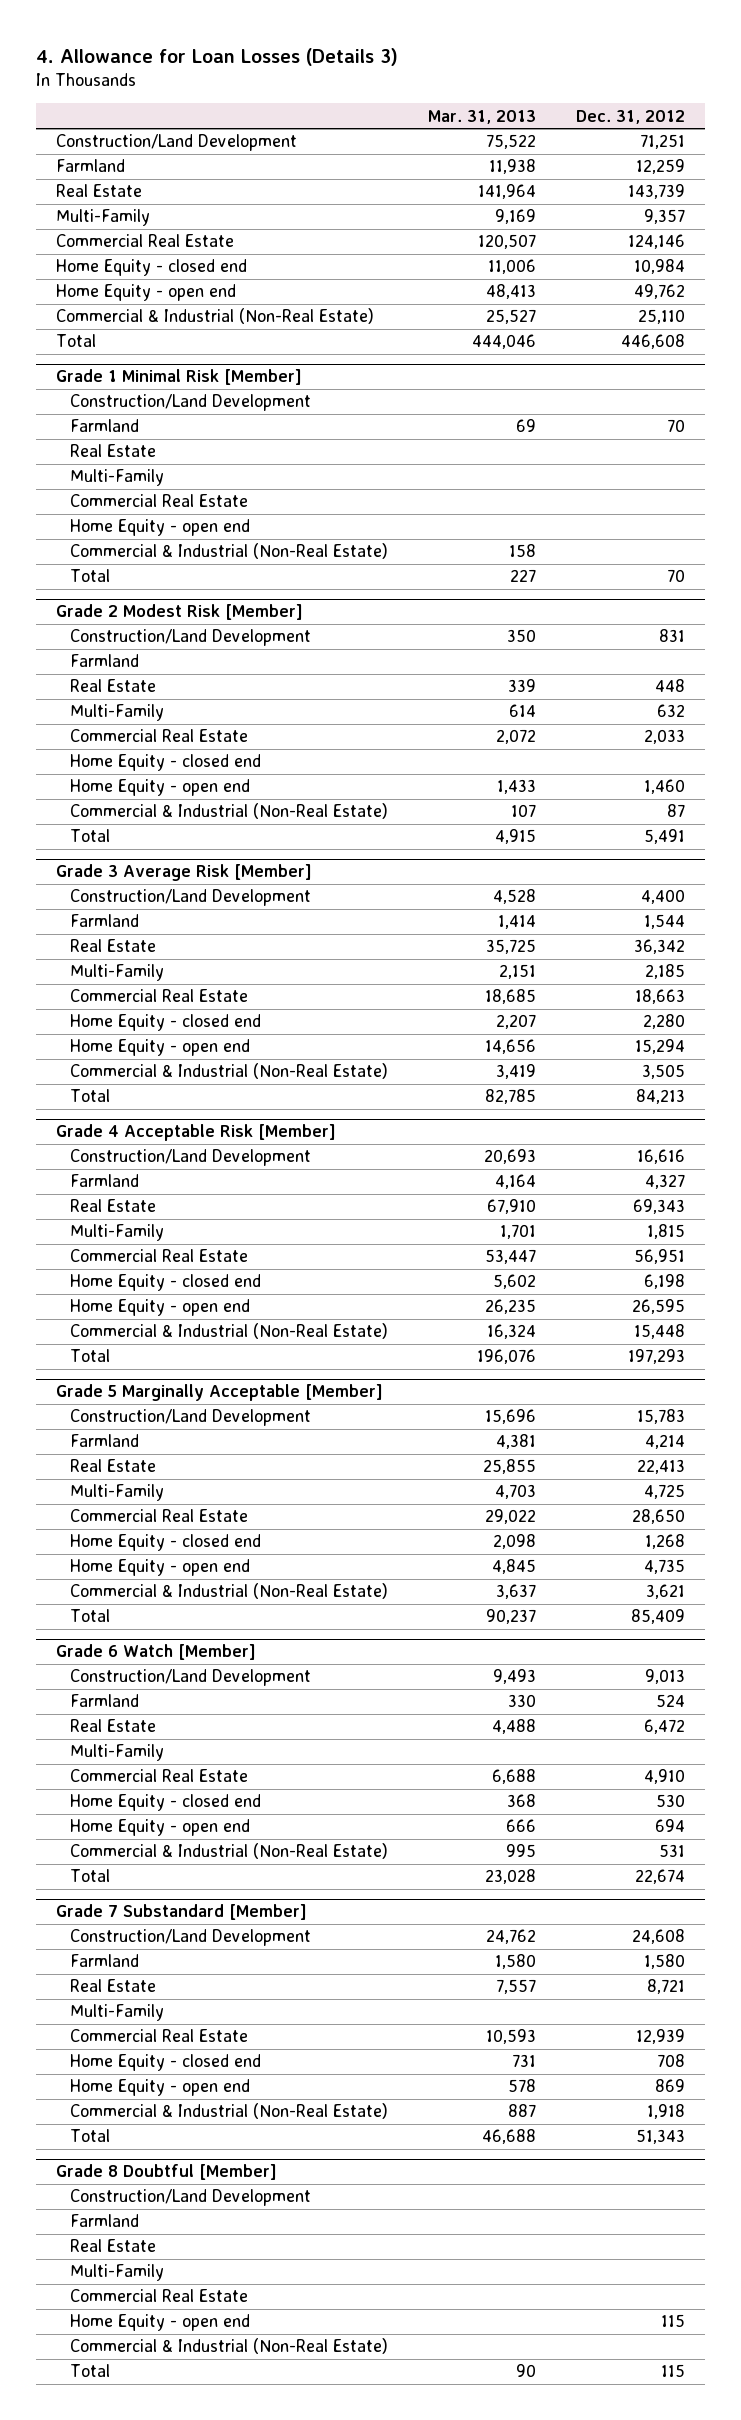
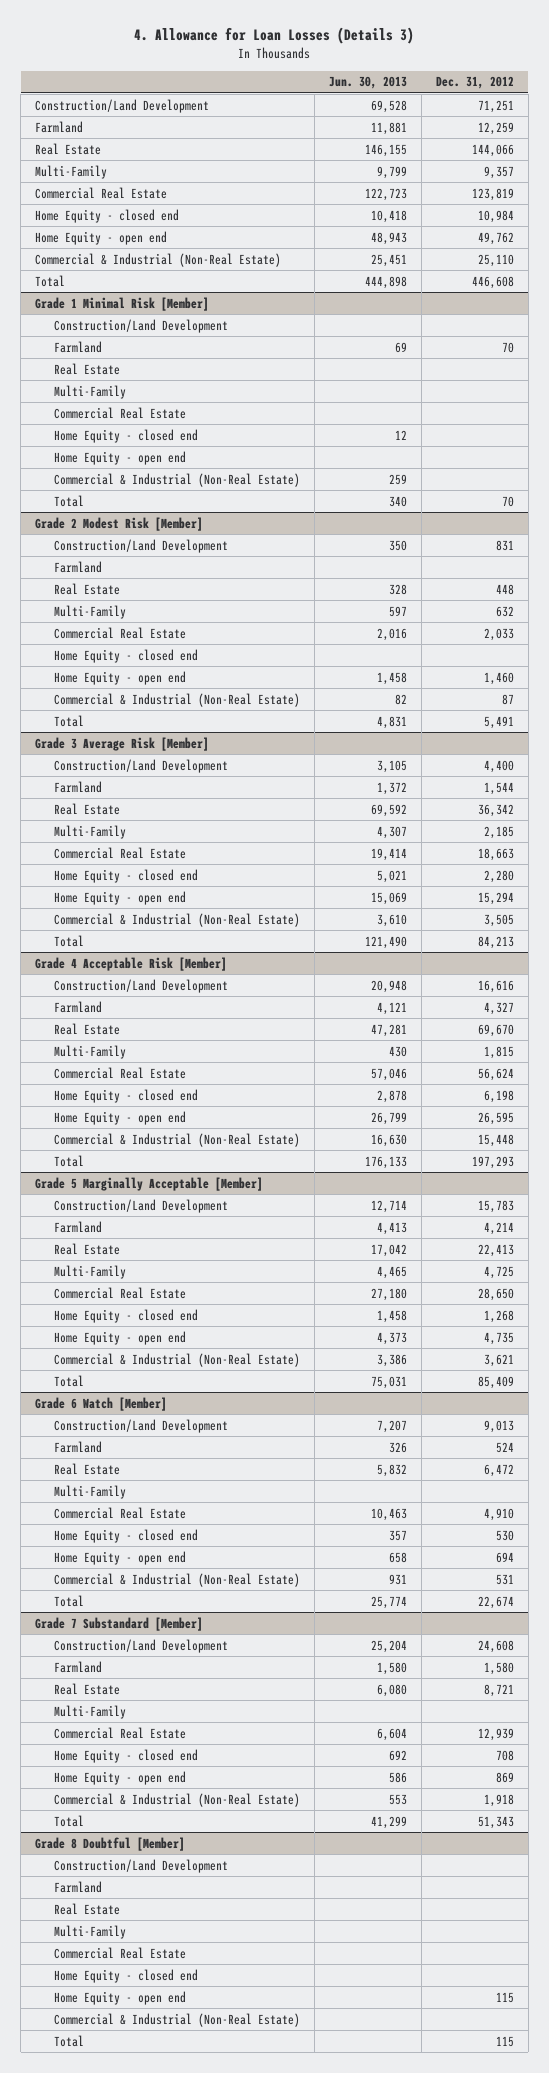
[427,109,536,124] Mar. 31, 2013 -> none
none -> [328,76,407,90] Jun. 30, 2013
[628,184,686,200] 143,739 -> [471,143,514,157] 144,066
[628,234,686,250] 124,146 -> [471,187,514,201] 123,819
none -> [53,428,198,443] Home Equity - closed end
[633,1199,686,1215] 69,343 -> [477,1023,514,1037] 69,670
[634,1249,686,1265] 56,951 -> [477,1067,514,1081] 56,624
none -> [53,1968,198,1983] Home Equity - closed end

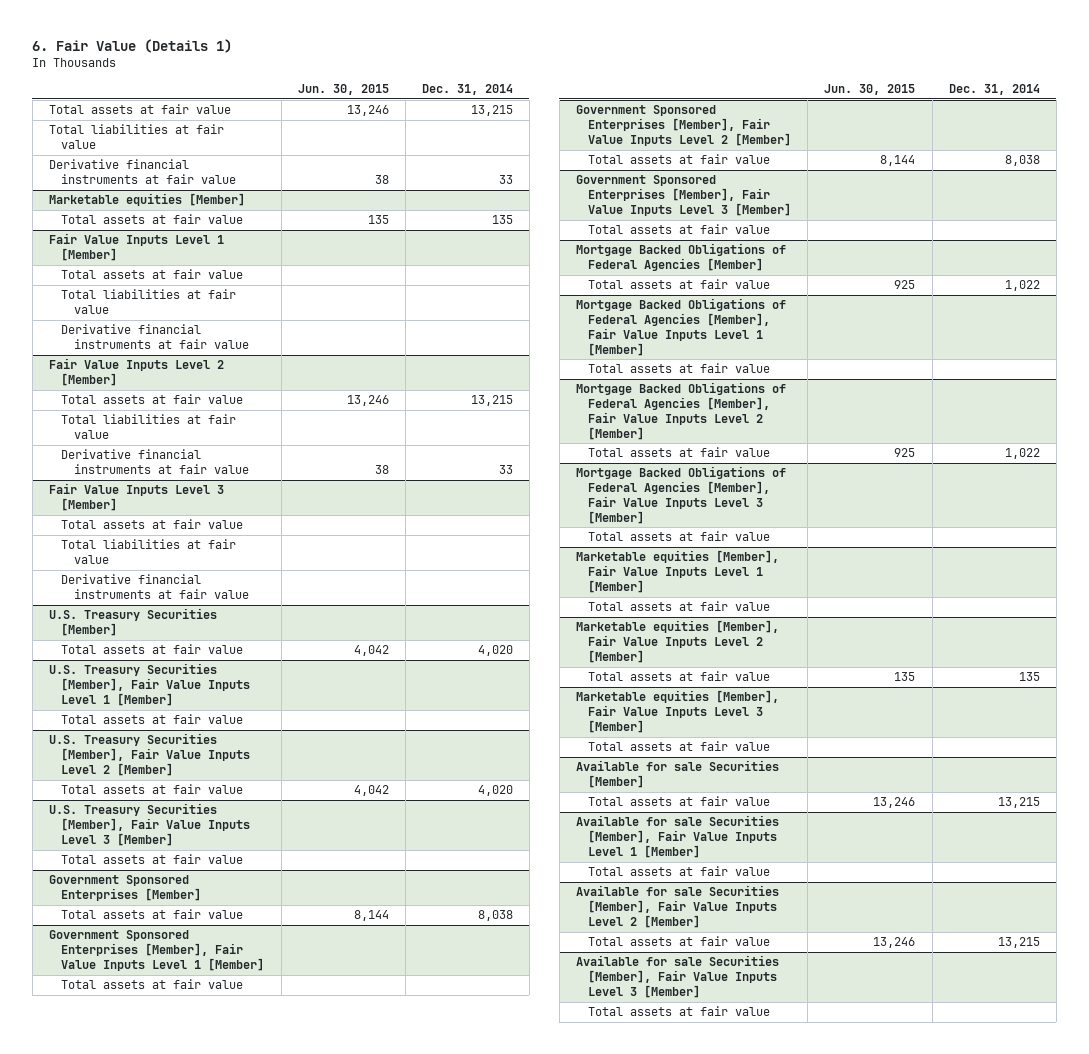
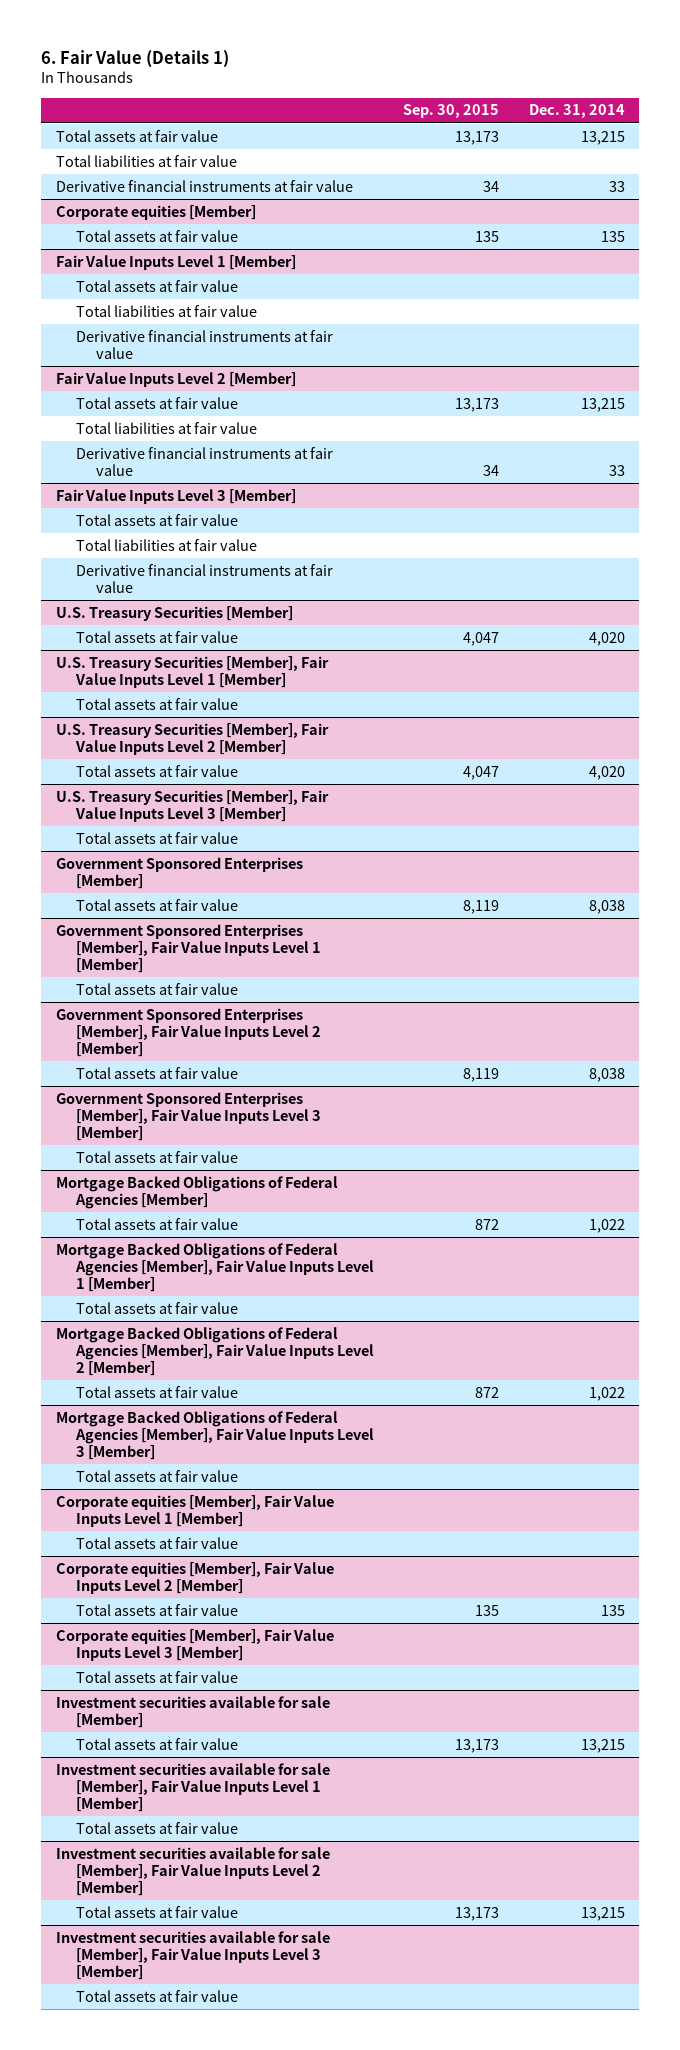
[297,84,389,96] Jun. 30, 2015 -> none
none -> [403,104,500,119] Sep. 30, 2015
[48,193,245,207] Marketable equities [Member] -> [55,204,256,220] Corporate equities [Member]
[575,550,779,594] Marketable equities [Member], Fair Value Inputs Level 1 [Member] -> [55,1494,334,1527] Corporate equities [Member], Fair Value Inputs Level 1 [Member]
[575,620,779,664] Marketable equities [Member], Fair Value Inputs Level 2 [Member] -> [55,1561,334,1594] Corporate equities [Member], Fair Value Inputs Level 2 [Member]
[575,690,779,734] Marketable equities [Member], Fair Value Inputs Level 3 [Member] -> [55,1628,334,1661] Corporate equities [Member], Fair Value Inputs Level 3 [Member]
[575,760,779,789] Available for sale Securities [Member] -> [55,1695,330,1728] Investment securities available for sale [Member]
[575,815,779,859] Available for sale Securities [Member], Fair Value Inputs Level 1 [Member] -> [55,1762,330,1813] Investment securities available for sale [Member], Fair Value Inputs Level 1 [Member]
[575,885,779,929] Available for sale Securities [Member], Fair Value Inputs Level 2 [Member] -> [55,1846,330,1897] Investment securities available for sale [Member], Fair Value Inputs Level 2 [Member]
[575,955,779,999] Available for sale Securities [Member], Fair Value Inputs Level 3 [Member] -> [55,1930,330,1981] Investment securities available for sale [Member], Fair Value Inputs Level 3 [Member]

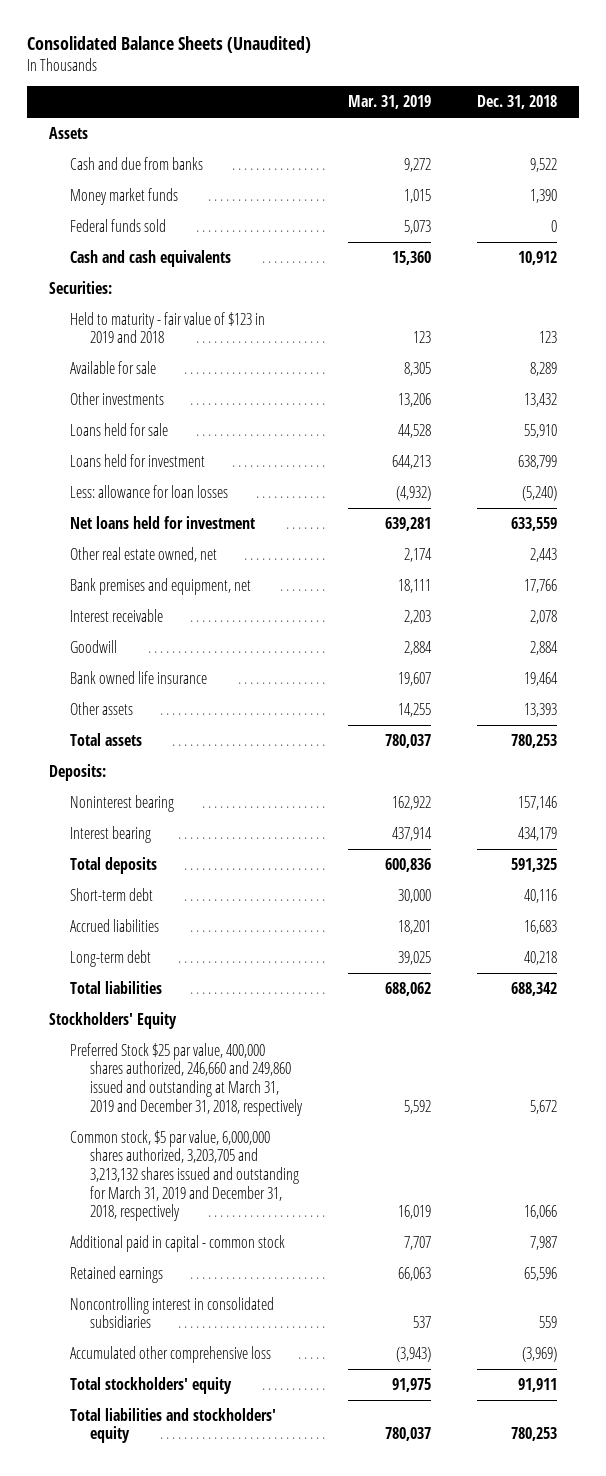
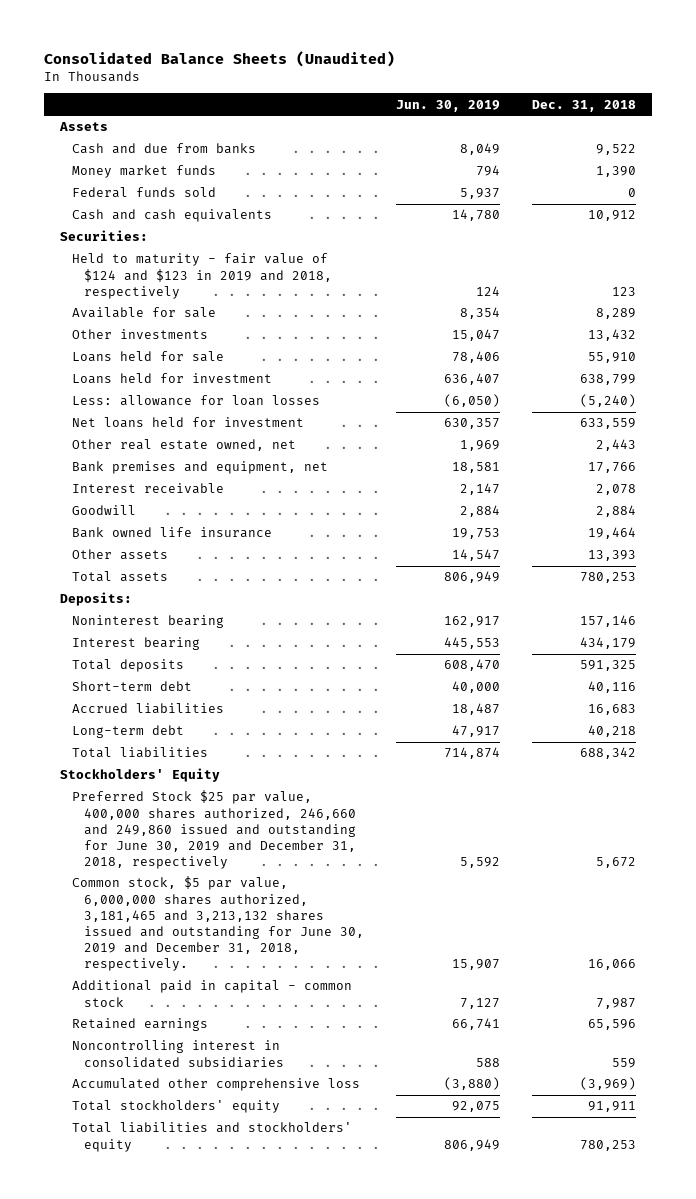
[347,95,431,110] Mar. 31, 2019 -> none
none -> [395,99,500,112] Jun. 30, 2019
[69,311,265,344] Held to maturity - fair value of $123 in 2019 and 2018 -> [71,253,332,299] Held to maturity - fair value of $124 and $123 in 2019 and 2018, respectively
[69,1042,304,1116] Preferred Stock $25 par value, 400,000 shares authorized, 246,660 and 249,860 issued and outstanding at March 31, 2019 and December 31, 2018, respectively -> [71,790,356,869] Preferred Stock $25 par value, 400,000 shares authorized, 246,660 and 249,860 issued and outstanding for June 30, 2019 and December 31, 2018, respectively
[69,1129,300,1222] Common stock, $5 par value, 6,000,000 shares authorized, 3,203,705 and 3,213,132 shares issued and outstanding for March 31, 2019 and December 31, 2018, respectively -> [71,876,364,971] Common stock, $5 par value, 6,000,000 shares authorized, 3,181,465 and 3,213,132 shares issued and outstanding for June 30, 2019 and December 31, 2018, respectively.

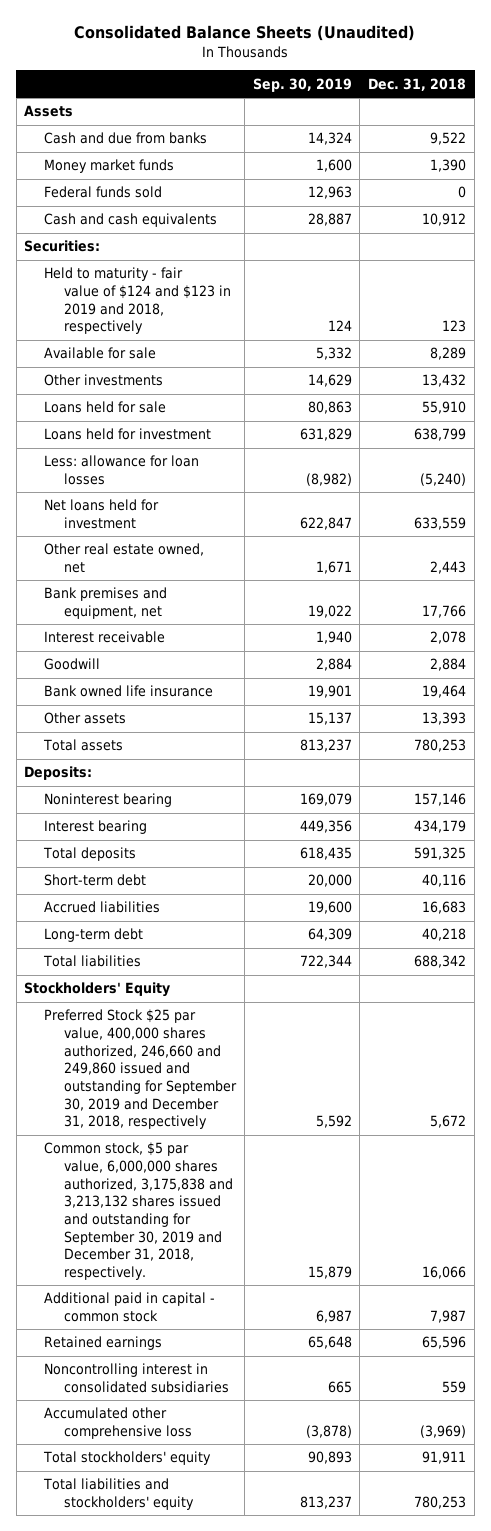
[395,99,500,112] Jun. 30, 2019 -> none
none -> [252,77,352,92] Sep. 30, 2019
[71,790,356,869] Preferred Stock $25 par value, 400,000 shares authorized, 246,660 and 249,860 issued and outstanding for June 30, 2019 and December 31, 2018, respectively -> [44,1009,237,1130] Preferred Stock $25 par value, 400,000 shares authorized, 246,660 and 249,860 issued and outstanding for September 30, 2019 and December 31, 2018, respectively
[71,876,364,971] Common stock, $5 par value, 6,000,000 shares authorized, 3,181,465 and 3,213,132 shares issued and outstanding for June 30, 2019 and December 31, 2018, respectively. -> [44,1142,233,1281] Common stock, $5 par value, 6,000,000 shares authorized, 3,175,838 and 3,213,132 shares issued and outstanding for September 30, 2019 and December 31, 2018, respectively.

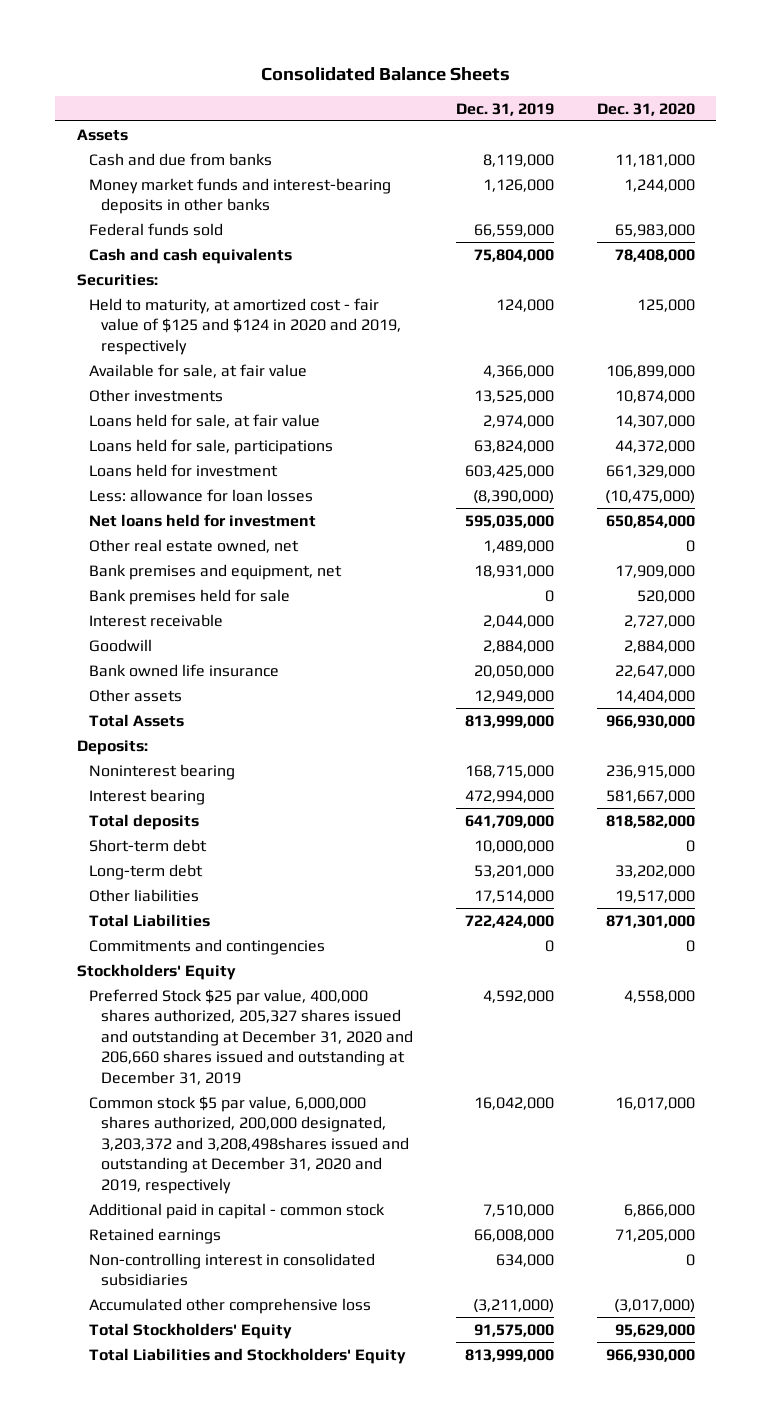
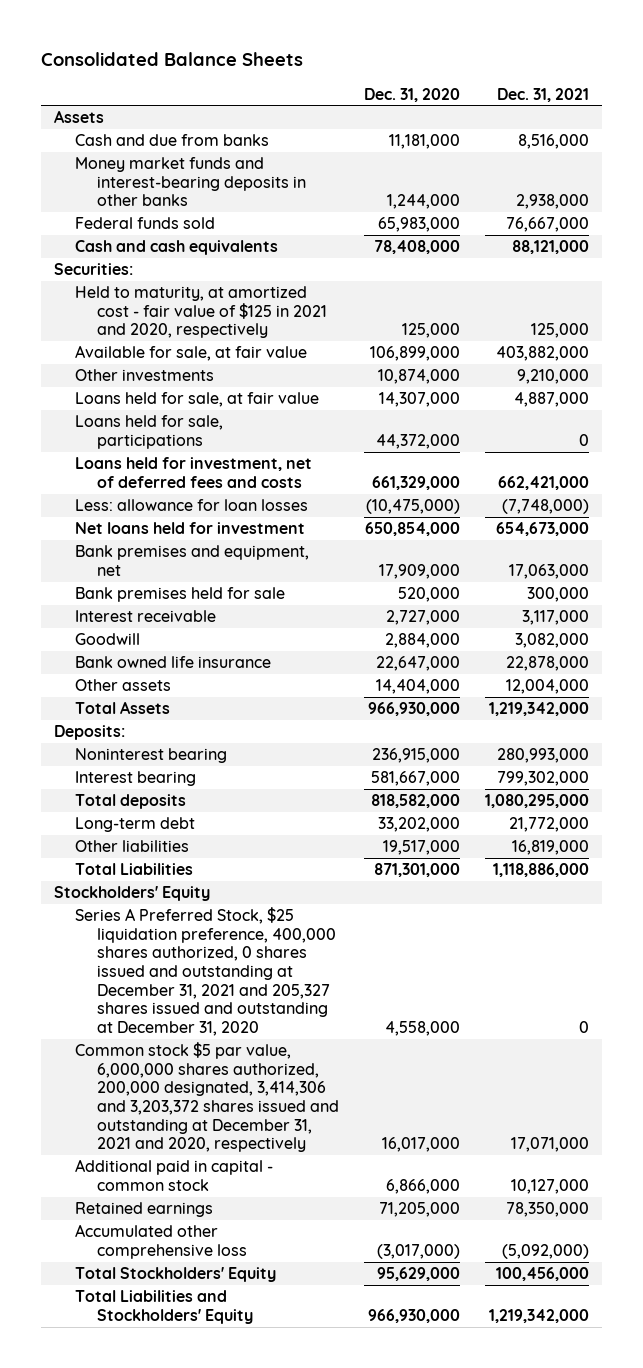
[456,102,555,116] Dec. 31, 2019 -> none
none -> [497,87,590,102] Dec. 31, 2021
[89,297,402,355] Held to maturity, at amortized cost - fair value of $125 and $124 in 2020 and 2019, respectively -> [75,286,327,339] Held to maturity, at amortized cost - fair value of $125 in 2021 and 2020, respectively
[89,463,279,477] Loans held for investment -> [75,457,313,488] Loans held for investment, net of deferred fees and costs
[89,538,300,553] Other real estate owned, net -> none
[89,838,208,852] Short-term debt -> none
[89,938,326,955] Commitments and contingencies -> none
[89,988,414,1085] Preferred Stock $25 par value, 400,000 shares authorized, 205,327 shares issued and outstanding at December 31, 2020 and 206,660 shares issued and outstanding at December 31, 2019 -> [75,907,336,1036] Series A Preferred Stock, $25 liquidation preference, 400,000 shares authorized, 0 shares issued and outstanding at December 31, 2021 and 205,327 shares issued and outstanding at December 31, 2020
[89,1095,410,1194] Common stock $5 par value, 6,000,000 shares authorized, 200,000 designated, 3,203,372 and 3,208,498shares issued and outstanding at December 31, 2020 and 2019, respectively -> [75,1042,339,1153] Common stock $5 par value, 6,000,000 shares authorized, 200,000 designated, 3,414,306 and 3,203,372 shares issued and outstanding at December 31, 2021 and 2020, respectively
[89,1252,376,1287] Non-controlling interest in consolidated subsidiaries -> none

